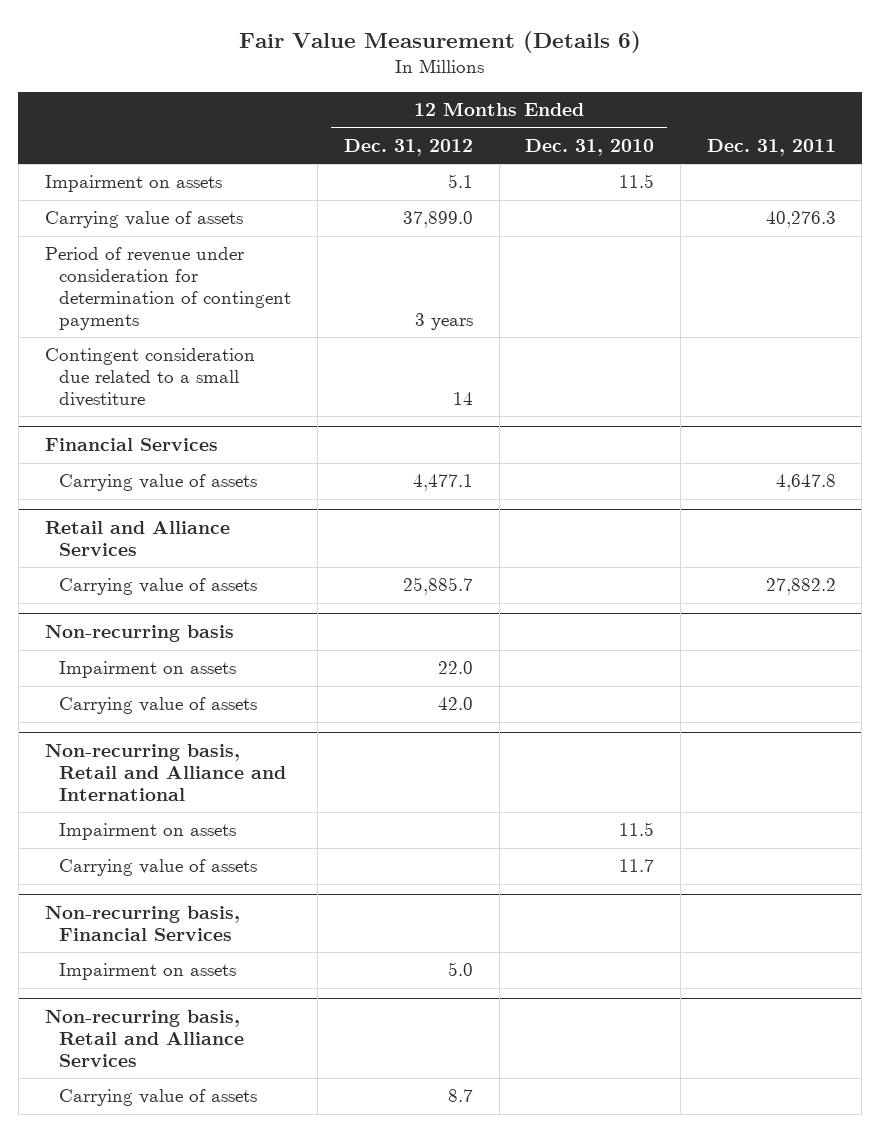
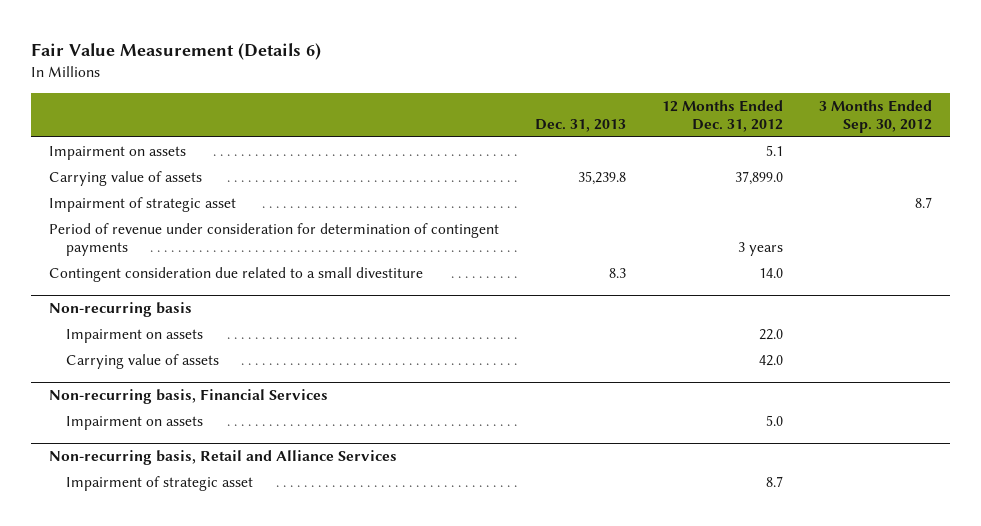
[525,138,655,156] Dec. 31, 2010 -> none
[706,138,836,156] Dec. 31, 2011 -> none
none -> [535,118,627,132] Dec. 31, 2013
none -> [818,99,932,133] 3 Months Ended Sep. 30, 2012
none -> [49,197,237,213] Impairment of strategic asset
[44,438,218,452] Financial Services -> none
[59,474,258,492] Carrying value of assets -> none
[44,521,230,557] Retail and Alliance Services -> none
[59,578,258,596] Carrying value of assets -> none
[452,391,473,405] 14 -> [758,268,783,279] 14.0
[44,744,287,801] Non-recurring basis, Retail and Alliance and International -> none
[59,823,237,841] Impairment on assets -> none
[59,859,258,877] Carrying value of assets -> none
[59,1089,258,1107] Carrying value of assets -> none
none -> [65,476,253,492] Impairment of strategic asset

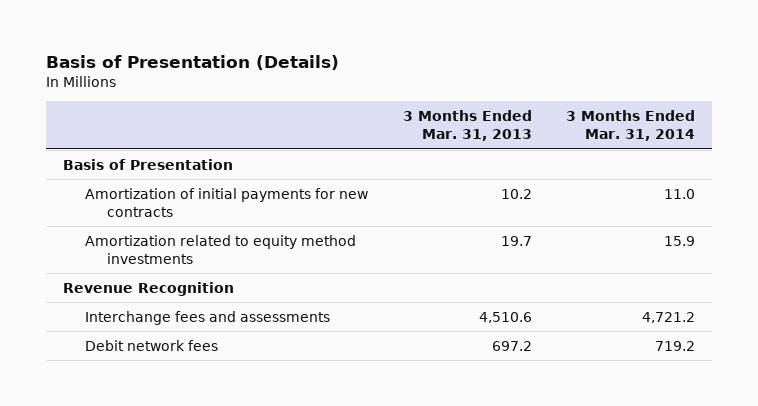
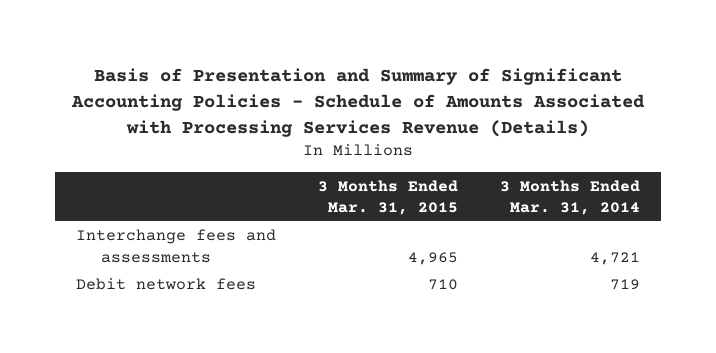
[46,55,340,71] Basis of Presentation (Details) -> [70,68,645,137] Basis of Presentation and Summary of Significant Accounting Policies - Schedule of Amounts Associated with Processing Services Revenue (Details)
[402,110,532,142] 3 Months Ended Mar. 31, 2013 -> none
none -> [317,179,458,216] 3 Months Ended Mar. 31, 2015
[63,158,234,170] Basis of Presentation -> none
[85,187,369,217] Amortization of initial payments for new contracts -> none
[85,234,357,264] Amortization related to equity method investments -> none
[63,281,235,296] Revenue Recognition -> none
[641,311,695,323] 4,721.2 -> [589,252,640,266] 4,721
[654,340,695,351] 719.2 -> [609,279,640,291] 719

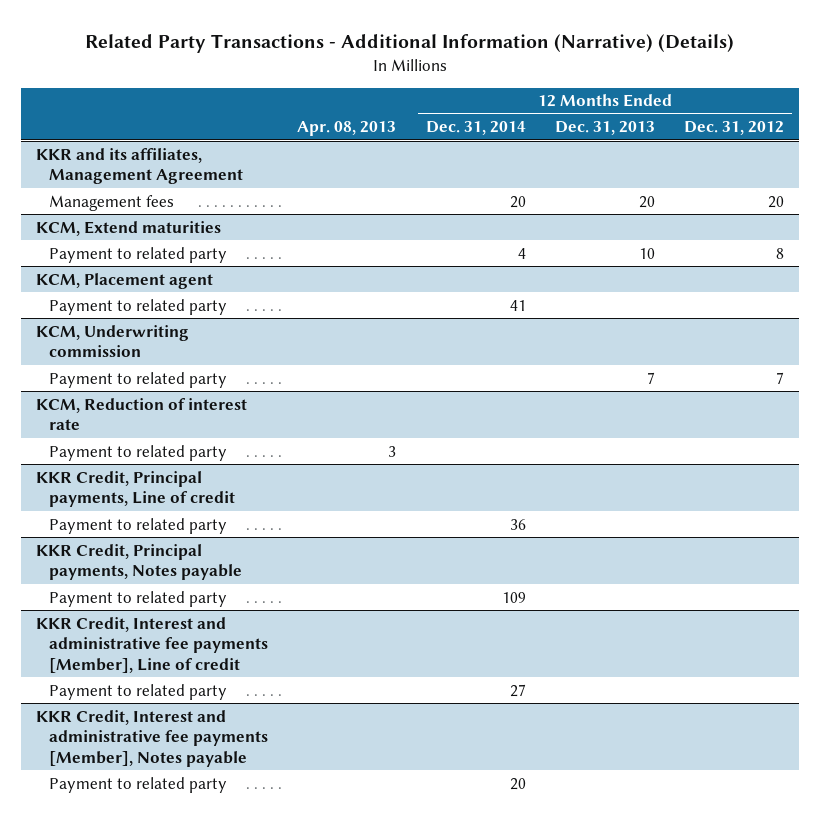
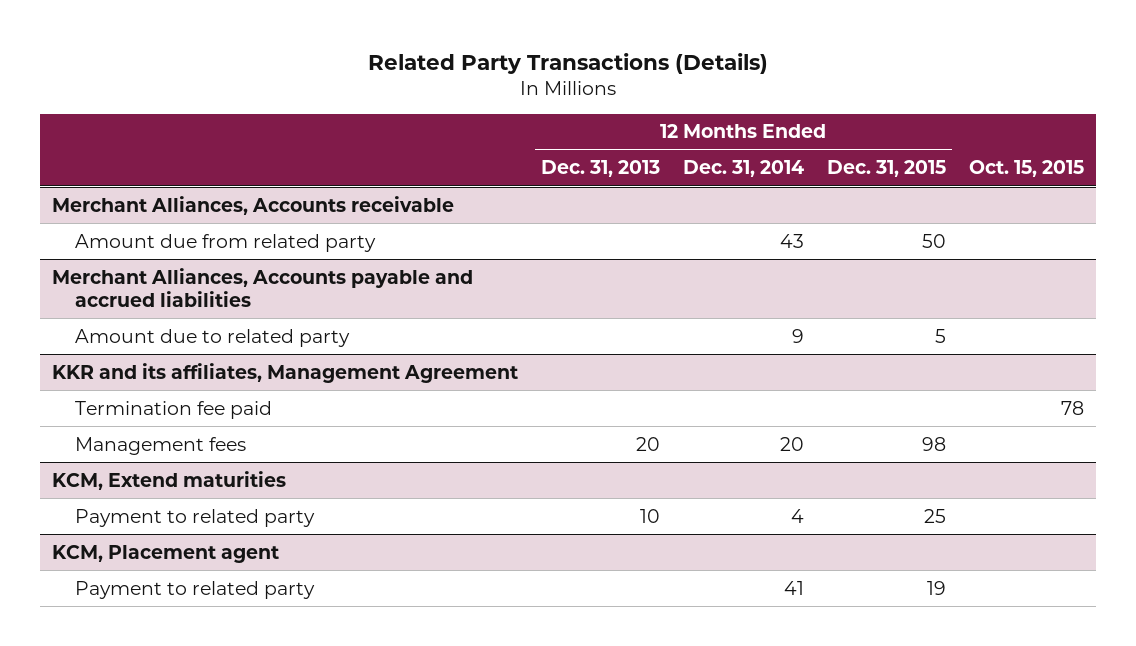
[85,33,735,53] Related Party Transactions - Additional Information (Narrative) (Details) -> [367,52,768,74] Related Party Transactions (Details)
[297,121,397,137] Apr. 08, 2013 -> none
[684,121,785,136] Dec. 31, 2012 -> none
none -> [826,160,946,178] Dec. 31, 2015
none -> [969,160,1085,178] Oct. 15, 2015
none -> [51,195,454,215] Merchant Alliances, Accounts receivable
none -> [75,233,377,252] Amount due from related party
none -> [51,267,473,307] Merchant Alliances, Accounts payable and accrued liabilities
none -> [75,328,351,347] Amount due to related party
none -> [75,400,273,419] Termination fee paid
[36,324,190,358] KCM, Underwriting commission -> none
[48,371,227,388] Payment to related party -> none
[36,397,248,431] KCM, Reduction of interest rate -> none
[48,444,227,461] Payment to related party -> none
[36,470,235,508] KKR Credit, Principal payments, Line of credit -> none
[48,517,227,534] Payment to related party -> none
[36,543,242,581] KKR Credit, Principal payments, Notes payable -> none
[48,590,227,607] Payment to related party -> none
[36,616,268,673] KKR Credit, Interest and administrative fee payments [Member], Line of credit -> none
[48,683,227,700] Payment to related party -> none
[36,709,268,767] KKR Credit, Interest and administrative fee payments [Member], Notes payable -> none
[48,776,227,793] Payment to related party -> none

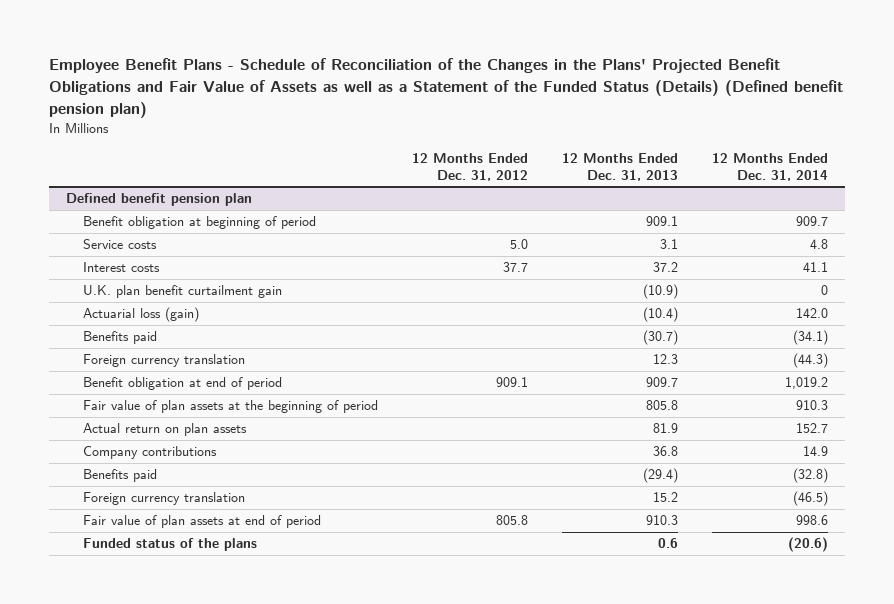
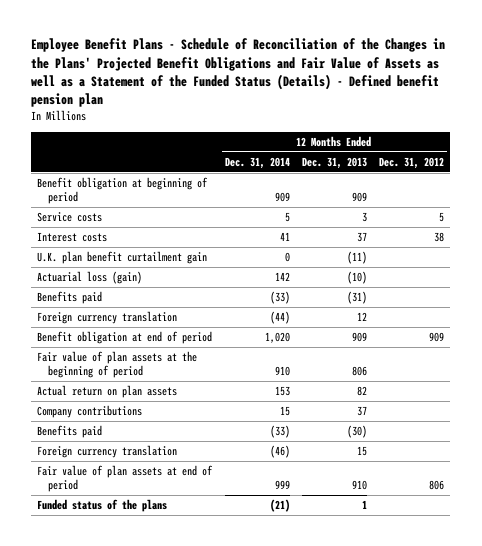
[48,58,843,118] Employee Benefit Plans - Schedule of Reconciliation of the Changes in the Plans' Projected Benefit Obligations and Fair Value of Assets as well as a Statement of the Funded Status (Details) (Defined benefit pension plan) -> [31,38,446,107] Employee Benefit Plans - Schedule of Reconciliation of the Changes in the Plans' Projected Benefit Obligations and Fair Value of Assets as well as a Statement of the Funded Status (Details) - Defined benefit pension plan
[65,193,252,207] Defined benefit pension plan -> none
[646,216,679,227] 909.1 -> [351,192,367,203] 909
[796,216,829,227] 909.7 -> [274,192,290,203] 909
[510,239,529,250] 5.0 -> [439,212,445,223] 5
[660,239,679,250] 3.1 -> [361,212,367,223] 3
[810,239,829,250] 4.8 -> [284,212,290,223] 5
[503,262,529,273] 37.7 -> [434,232,445,243] 38
[653,262,679,273] 37.2 -> [356,232,367,243] 37
[803,262,829,273] 41.1 -> [279,232,290,242] 41
[643,284,679,300] (10.9) -> [346,251,367,265] (11)
[643,307,679,323] (10.4) -> [346,271,367,285] (10)
[796,308,829,319] 142.0 -> [274,272,290,282] 142
[643,330,679,346] (30.7) -> [346,291,367,305] (31)
[793,330,829,346] (34.1) -> [269,291,290,305] (33)
[653,354,679,365] 12.3 -> [356,312,367,322] 12
[793,353,829,369] (44.3) -> [269,311,290,325] (44)
[496,377,529,388] 909.1 -> [429,332,445,343] 909
[646,377,679,388] 909.7 -> [351,332,367,343] 909
[785,377,829,390] 1,019.2 -> [264,332,290,344] 1,020
[646,400,679,411] 805.8 -> [351,366,367,377] 806
[796,400,829,411] 910.3 -> [274,366,290,377] 910
[653,423,679,434] 81.9 -> [356,386,367,397] 82
[796,423,829,434] 152.7 -> [274,386,290,397] 153
[653,446,679,457] 36.8 -> [356,406,367,417] 37
[803,446,829,457] 14.9 -> [279,406,290,417] 15
[643,468,679,484] (29.4) -> [346,425,367,439] (30)
[793,468,829,484] (32.8) -> [269,425,290,439] (33)
[653,492,679,503] 15.2 -> [356,446,367,457] 15
[793,491,829,507] (46.5) -> [269,445,290,459] (46)
[496,515,529,526] 805.8 -> [429,480,445,491] 806
[646,515,679,526] 910.3 -> [351,480,367,491] 910
[796,515,829,526] 998.6 -> [274,480,290,490] 999
[658,538,679,549] 0.6 -> [361,500,367,510] 1
[788,537,829,553] (20.6) -> [269,499,290,513] (21)

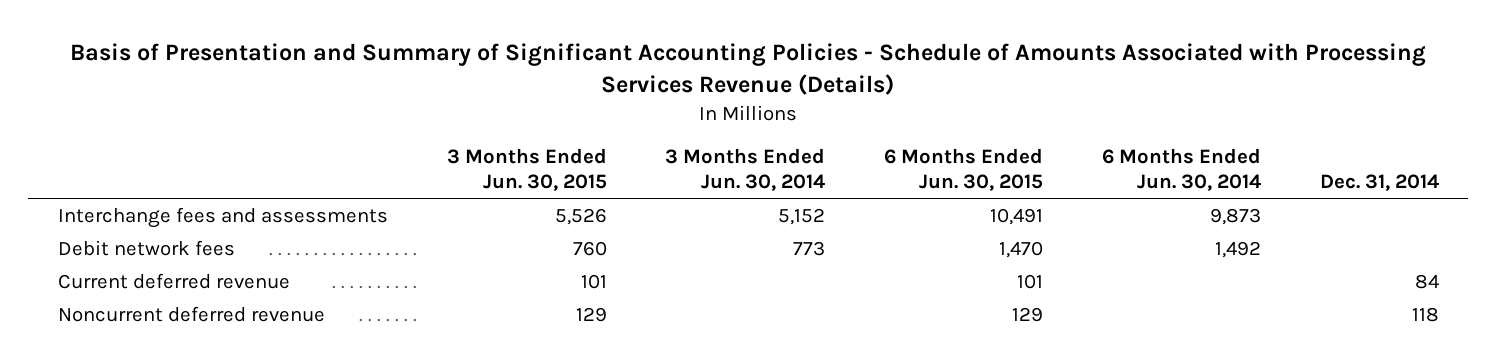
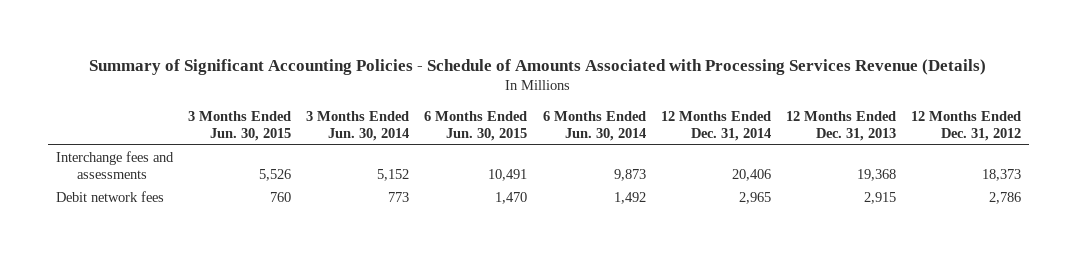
[70,43,1427,96] Basis of Presentation and Summary of Significant Accounting Policies - Schedule of Amounts Associated with Processing Services Revenue (Details) -> [89,58,987,75] Summary of Significant Accounting Policies - Schedule of Amounts Associated with Processing Services Revenue (Details)
[1319,174,1439,192] Dec. 31, 2014 -> none
none -> [660,110,771,142] 12 Months Ended Dec. 31, 2014
none -> [786,110,897,142] 12 Months Ended Dec. 31, 2013
none -> [911,110,1022,142] 12 Months Ended Dec. 31, 2012
[57,272,290,289] Current deferred revenue -> none
[57,305,325,322] Noncurrent deferred revenue -> none

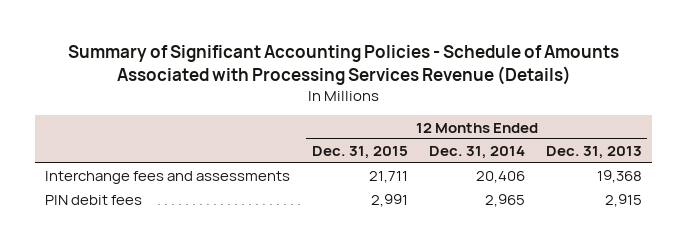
[187,110,291,142] 3 Months Ended Jun. 30, 2015 -> none
[306,110,410,142] 3 Months Ended Jun. 30, 2014 -> none
[424,110,528,142] 6 Months Ended Jun. 30, 2015 -> none
[542,110,646,142] 6 Months Ended Jun. 30, 2014 -> none
[911,110,1022,142] 12 Months Ended Dec. 31, 2012 -> none
none -> [311,146,408,160] Dec. 31, 2015
[55,190,164,202] Debit network fees -> [45,195,143,206] PIN debit fees

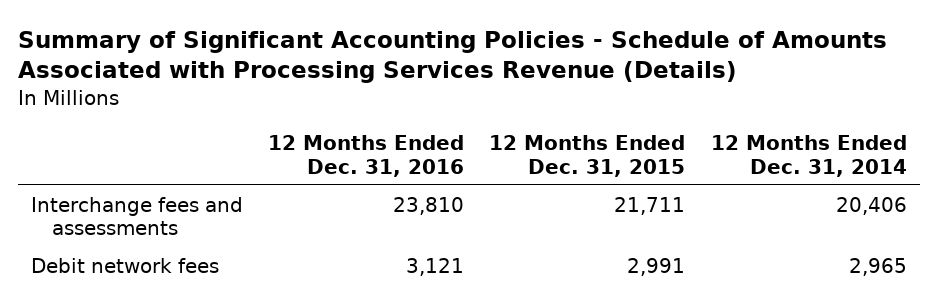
[545,146,642,160] Dec. 31, 2013 -> none
none -> [267,134,464,177] 12 Months Ended Dec. 31, 2016
[45,195,143,206] PIN debit fees -> [30,257,219,273] Debit network fees

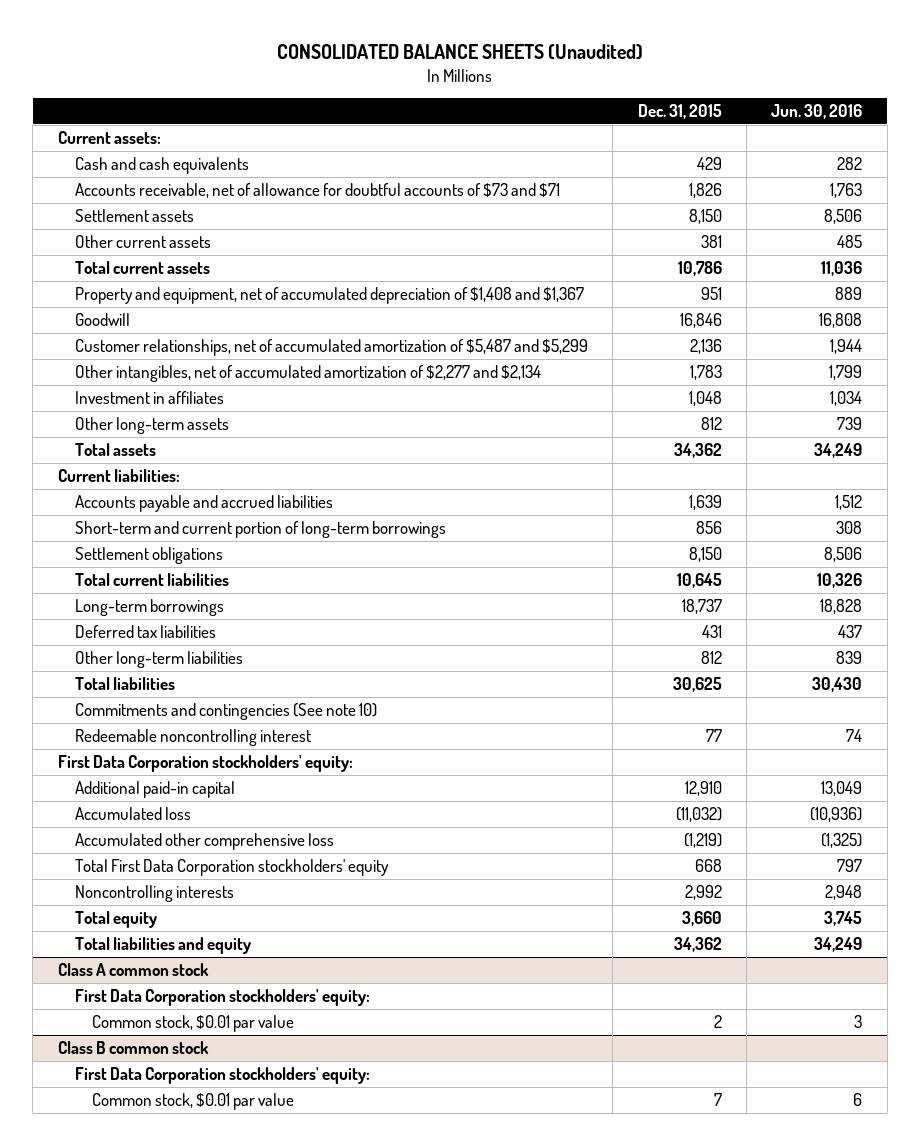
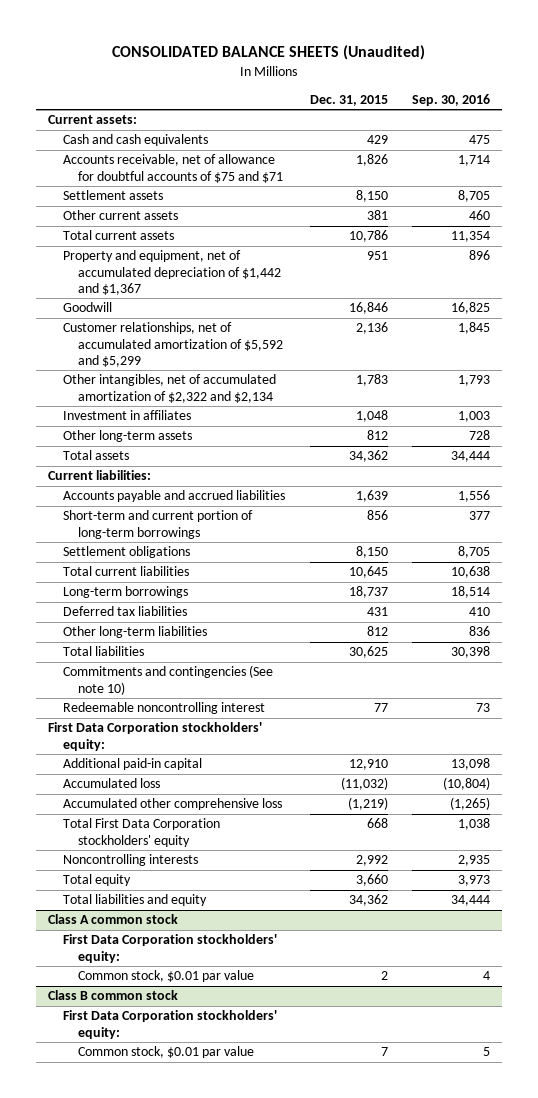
[771,104,863,120] Jun. 30, 2016 -> none
none -> [411,93,490,106] Sep. 30, 2016
[74,182,560,198] Accounts receivable, net of allowance for doubtful accounts of $73 and $71 -> [63,154,283,183] Accounts receivable, net of allowance for doubtful accounts of $75 and $71
[74,286,584,304] Property and equipment, net of accumulated depreciation of $1,408 and $1,367 -> [63,250,281,295] Property and equipment, net of accumulated depreciation of $1,442 and $1,367
[74,338,588,356] Customer relationships, net of accumulated amortization of $5,487 and $5,299 -> [63,322,283,367] Customer relationships, net of accumulated amortization of $5,592 and $5,299
[74,364,541,382] Other intangibles, net of accumulated amortization of $2,277 and $2,134 -> [63,374,277,403] Other intangibles, net of accumulated amortization of $2,322 and $2,134

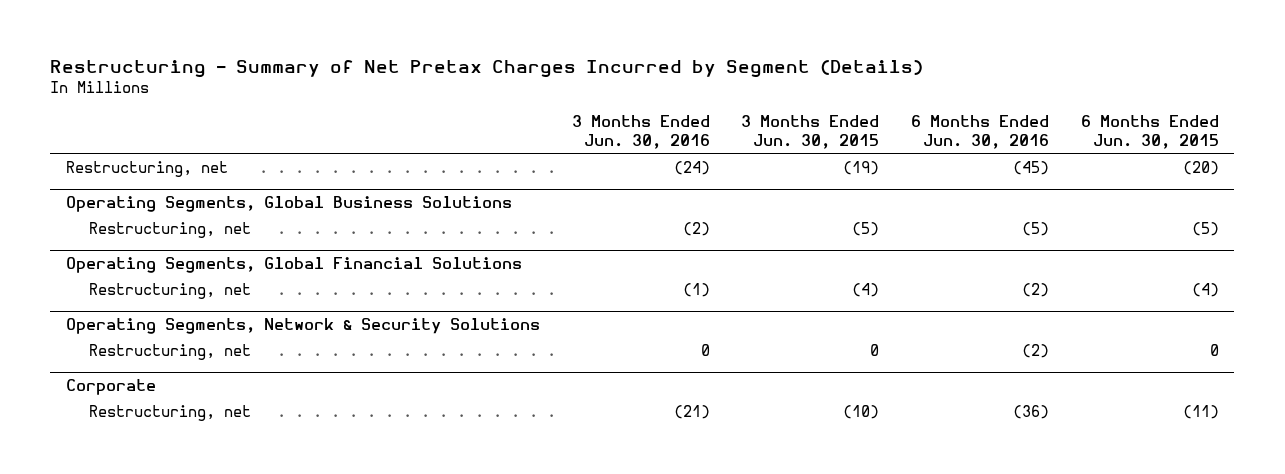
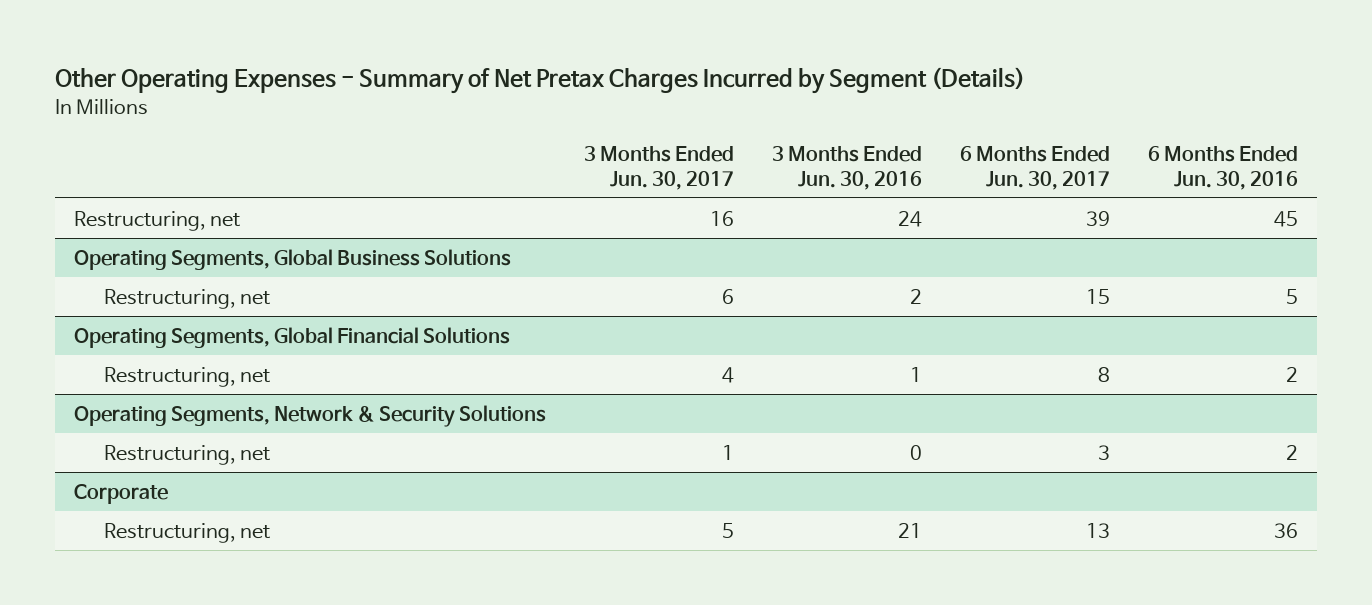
[50,60,924,79] Restructuring - Summary of Net Pretax Charges Incurred by Segment (Details) -> [55,67,1026,95] Other Operating Expenses - Summary of Net Pretax Charges Incurred by Segment (Details)
[741,114,880,149] 3 Months Ended Jun. 30, 2015 -> none
[1080,114,1219,149] 6 Months Ended Jun. 30, 2015 -> none
none -> [584,145,735,190] 3 Months Ended Jun. 30, 2017
none -> [960,145,1111,190] 6 Months Ended Jun. 30, 2017
[673,160,710,175] (24) -> [898,210,923,227] 24
[1012,160,1049,175] (45) -> [1274,210,1299,227] 45
[682,221,710,236] (2) -> [910,288,923,304] 2
[1021,221,1049,236] (5) -> [1286,288,1299,304] 5
[682,282,710,297] (1) -> [910,366,923,382] 1
[1021,282,1049,297] (2) -> [1286,366,1299,382] 2
[1021,343,1049,358] (2) -> [1286,444,1299,460] 2
[673,404,710,419] (21) -> [898,522,923,538] 21
[1012,404,1049,419] (36) -> [1274,522,1299,538] 36

